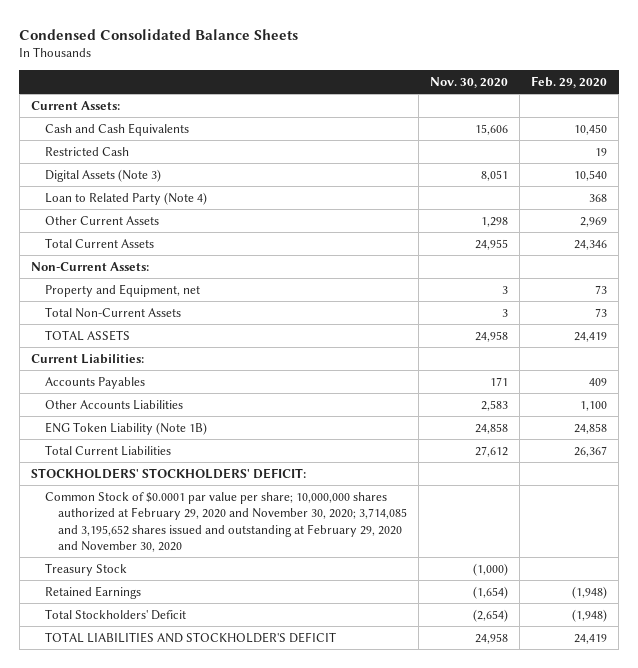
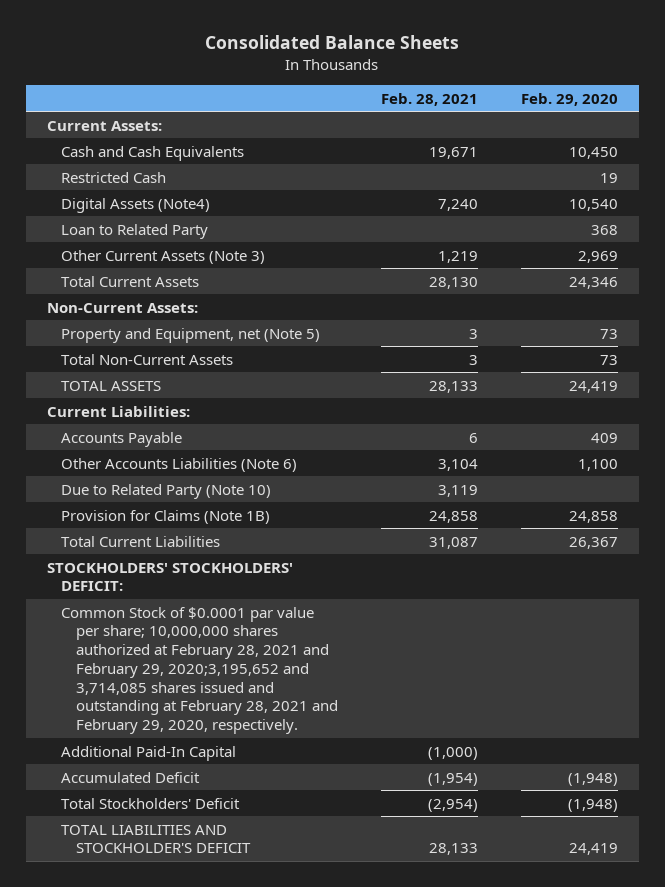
[19,28,299,40] Condensed Consolidated Balance Sheets -> [205,35,460,50] Consolidated Balance Sheets
[430,77,509,89] Nov. 30, 2020 -> none
none -> [380,92,478,106] Feb. 28, 2021
[44,168,161,182] Digital Assets (Note 3) -> [61,197,211,213] Digital Assets (Note4)
[44,191,207,205] Loan to Related Party (Note 4) -> [61,223,209,239] Loan to Related Party
[44,215,159,225] Other Current Assets -> [61,249,266,264] Other Current Assets (Note 3)
[44,283,200,297] Property and Equipment, net -> [61,327,321,343] Property and Equipment, net (Note 5)
[44,376,145,389] Accounts Payables -> [61,431,183,447] Accounts Payable
[44,399,183,410] Other Accounts Liabilities -> [61,457,298,472] Other Accounts Liabilities (Note 6)
none -> [61,483,272,499] Due to Related Party (Note 10)
[44,421,207,435] ENG Token Liability (Note 1B) -> [61,509,271,524] Provision for Claims (Note 1B)
[44,562,127,576] Treasury Stock -> none
[44,491,408,553] Common Stock of $0.0001 par value per share; 10,000,000 shares authorized at February 29, 2020 and November 30, 2020; 3,714,085 and 3,195,652 shares issued and outstanding at February 29, 2020 and November 30, 2020 -> [61,606,338,735] Common Stock of $0.0001 par value per share; 10,000,000 shares authorized at February 28, 2021 and February 29, 2020;3,195,652 and 3,714,085 shares issued and outstanding at February 28, 2021 and February 29, 2020, respectively.
none -> [61,745,237,761] Additional Paid-In Capital
[44,585,141,599] Retained Earnings -> [61,771,201,783] Accumulated Deficit

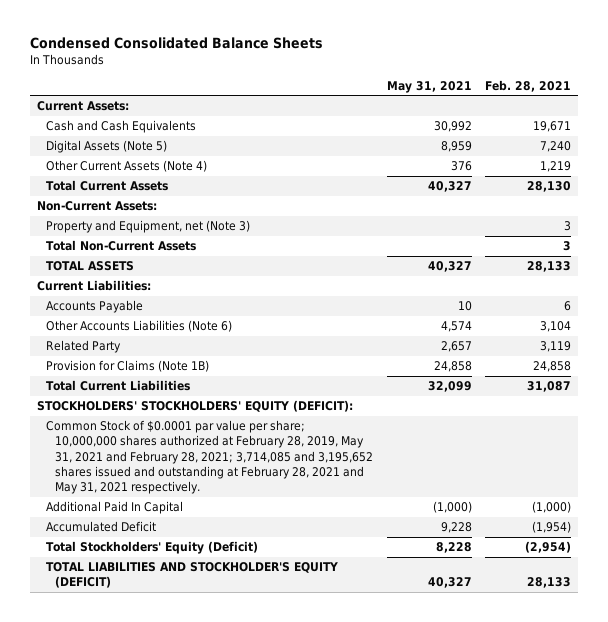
[205,35,460,50] Consolidated Balance Sheets -> [29,36,323,49] Condensed Consolidated Balance Sheets
[520,92,618,106] Feb. 29, 2020 -> none
none -> [386,80,472,93] May 31, 2021
[61,171,167,183] Restricted Cash -> none
[61,223,209,239] Loan to Related Party -> none
[61,197,211,213] Digital Assets (Note4) -> [45,140,167,154] Digital Assets (Note 5)
[61,249,266,264] Other Current Assets (Note 3) -> [45,160,207,173] Other Current Assets (Note 4)
[61,327,321,343] Property and Equipment, net (Note 5) -> [45,220,250,234] Property and Equipment, net (Note 3)
[61,483,272,499] Due to Related Party (Note 10) -> [45,340,121,354] Related Party
[47,562,294,592] STOCKHOLDERS' STOCKHOLDERS' DEFICIT: -> [36,400,353,413] STOCKHOLDERS' STOCKHOLDERS' EQUITY (DEFICIT):
[61,606,338,735] Common Stock of $0.0001 par value per share; 10,000,000 shares authorized at February 28, 2021 and February 29, 2020;3,195,652 and 3,714,085 shares issued and outstanding at February 28, 2021 and February 29, 2020, respectively. -> [45,420,374,495] Common Stock of $0.0001 par value per share; 10,000,000 shares authorized at February 28, 2019, May 31, 2021 and February 28, 2021; 3,714,085 and 3,195,652 shares issued and outstanding at February 28, 2021 and May 31, 2021 respectively.
[61,745,237,761] Additional Paid-In Capital -> [45,501,183,515] Additional Paid In Capital
[61,797,241,809] Total Stockholders' Deficit -> [45,541,258,555] Total Stockholders' Equity (Deficit)
[61,824,251,854] TOTAL LIABILITIES AND STOCKHOLDER'S DEFICIT -> [45,562,338,589] TOTAL LIABILITIES AND STOCKHOLDER'S EQUITY (DEFICIT)

